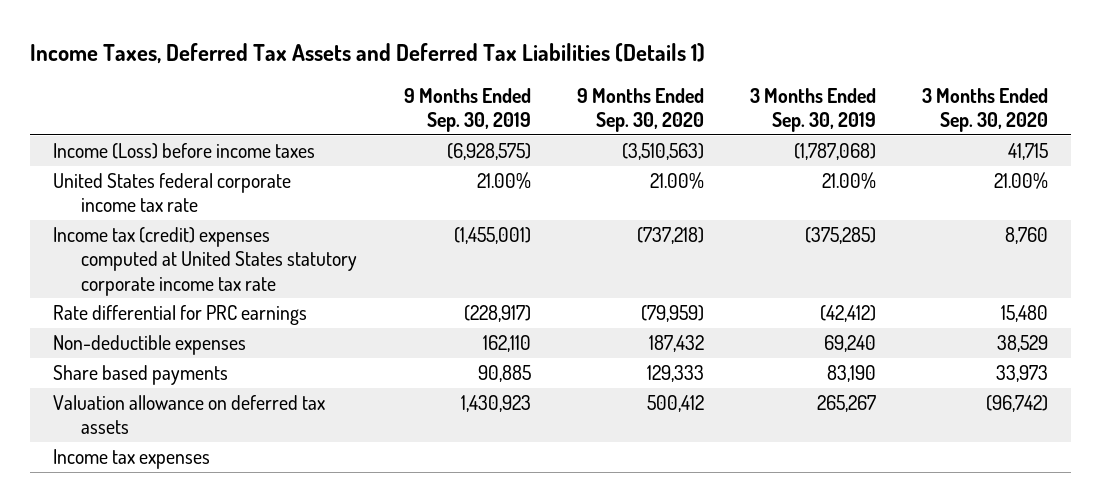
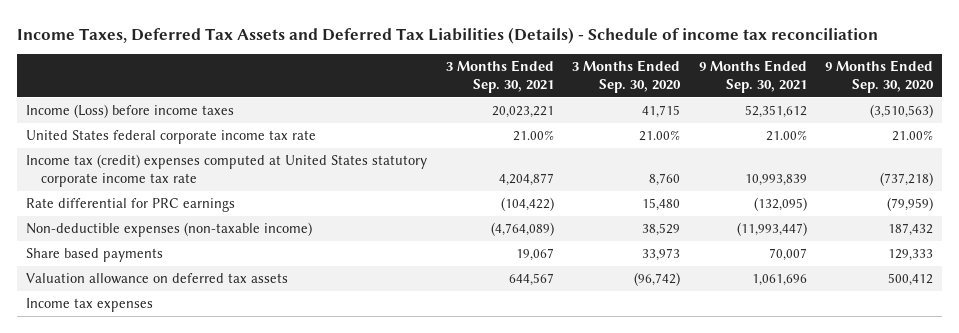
[30,42,706,64] Income Taxes, Deferred Tax Assets and Deferred Tax Liabilities (Details 1) -> [16,26,878,44] Income Taxes, Deferred Tax Assets and Deferred Tax Liabilities (Details) - Schedule of income tax reconciliation
[403,87,531,132] 9 Months Ended Sep. 30, 2019 -> none
[749,87,876,132] 3 Months Ended Sep. 30, 2019 -> none
none -> [445,60,554,94] 3 Months Ended Sep. 30, 2021
none -> [698,60,807,94] 9 Months Ended Sep. 30, 2021
[53,335,247,356] Non-deductible expenses -> [26,222,313,238] Non-deductible expenses (non-taxable income)

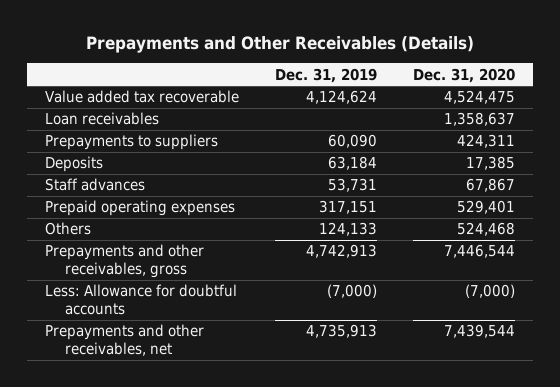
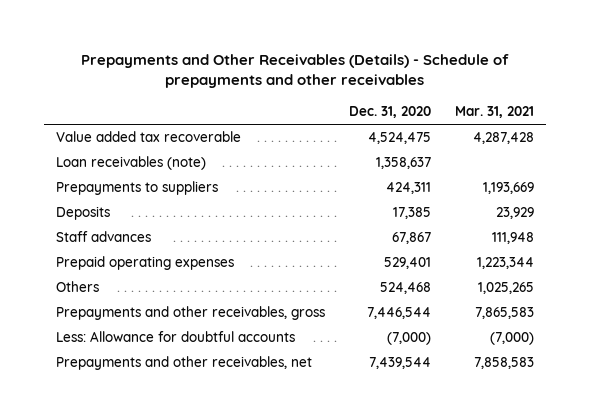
[85,36,474,54] Prepayments and Other Receivables (Details) -> [81,53,510,89] Prepayments and Other Receivables (Details) - Schedule of prepayments and other receivables
[274,67,377,83] Dec. 31, 2019 -> none
none -> [455,106,535,119] Mar. 31, 2021
[44,112,159,126] Loan receivables -> [56,156,207,171] Loan receivables (note)

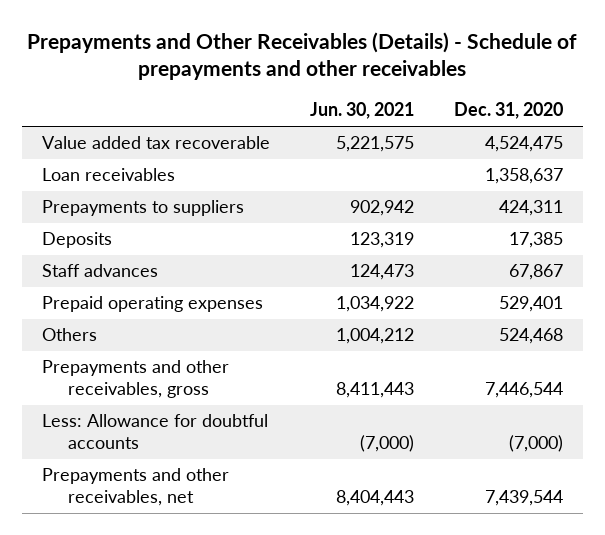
[455,106,535,119] Mar. 31, 2021 -> none
none -> [309,102,414,120] Jun. 30, 2021
[56,156,207,171] Loan receivables (note) -> [41,168,175,182] Loan receivables

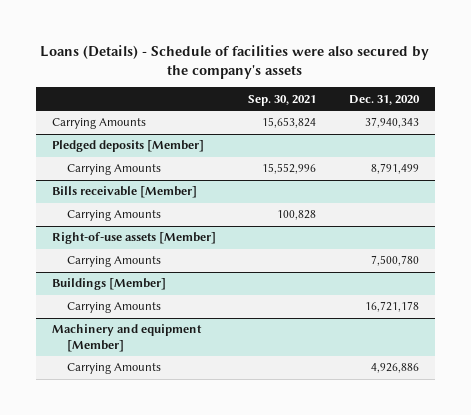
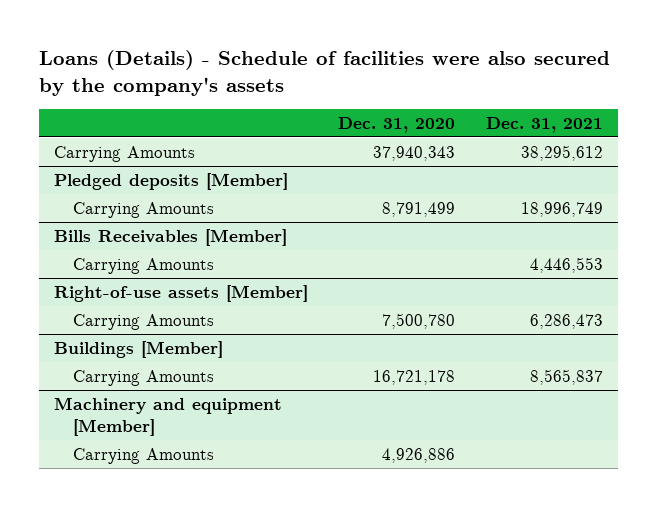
[248,94,317,106] Sep. 30, 2021 -> none
none -> [486,116,604,133] Dec. 31, 2021
[52,186,198,199] Bills receivable [Member] -> [53,228,287,246] Bills Receivables [Member]

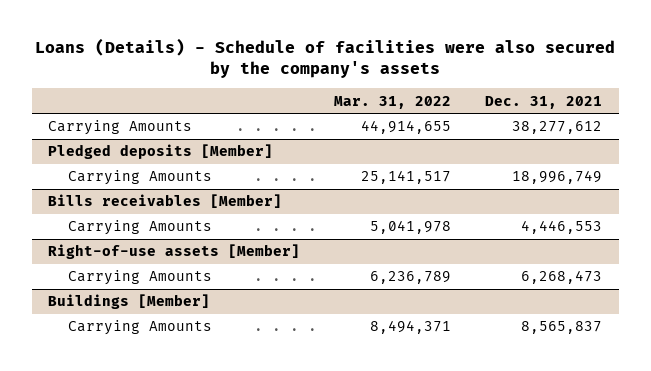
[338,116,456,133] Dec. 31, 2020 -> none
none -> [334,95,452,109] Mar. 31, 2022
[521,144,604,161] 38,295,612 -> [512,121,603,135] 38,277,612
[53,228,287,246] Bills Receivables [Member] -> [48,194,283,209] Bills receivables [Member]
[530,313,604,329] 6,286,473 -> [521,270,603,285] 6,268,473
[53,396,282,436] Machinery and equipment [Member] -> none
[73,447,215,464] Carrying Amounts -> none

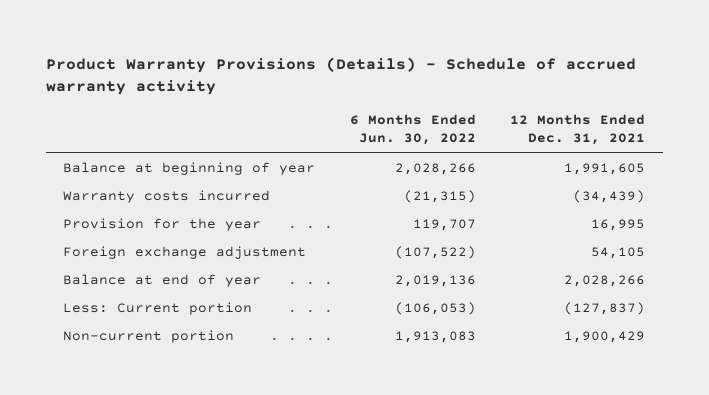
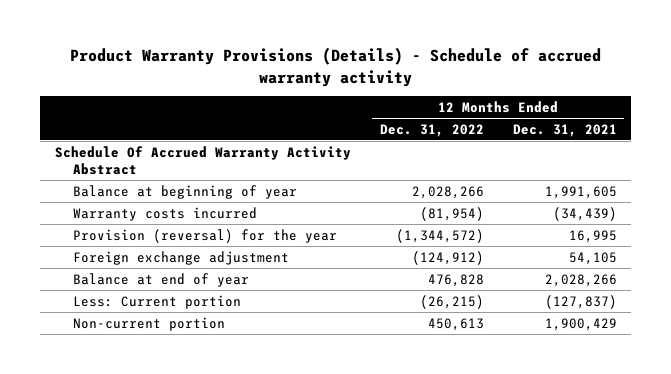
[349,114,476,146] 6 Months Ended Jun. 30, 2022 -> none
none -> [379,123,484,137] Dec. 31, 2022
none -> [54,145,351,176] Schedule Of Accrued Warranty Activity Abstract
[63,217,262,231] Provision for the year -> [72,228,337,243] Provision (reversal) for the year

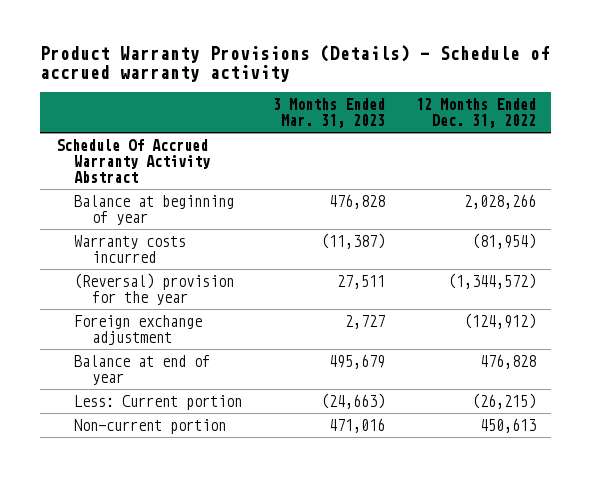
[512,123,617,137] Dec. 31, 2021 -> none
none -> [272,97,385,128] 3 Months Ended Mar. 31, 2023
[72,228,337,243] Provision (reversal) for the year -> [73,273,234,305] (Reversal) provision for the year

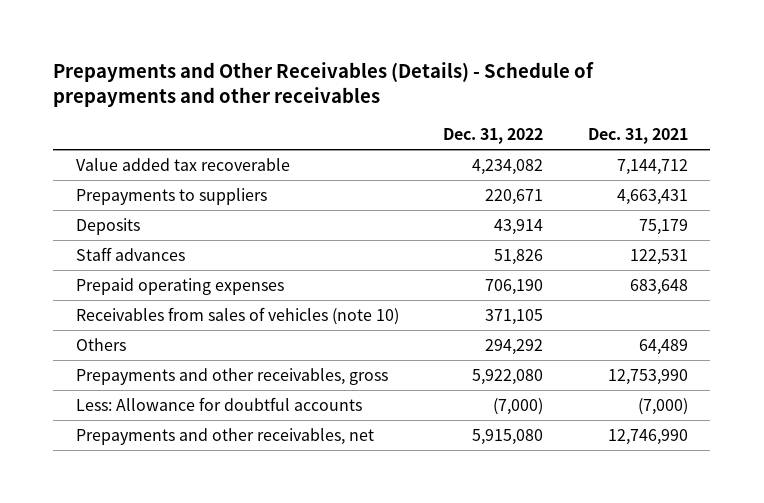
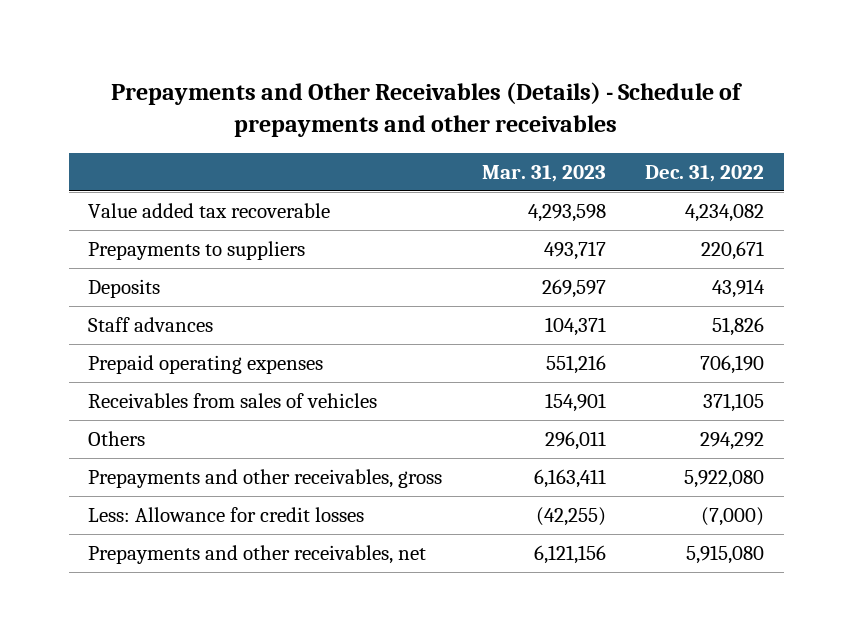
[588,128,689,145] Dec. 31, 2021 -> none
none -> [481,164,606,182] Mar. 31, 2023
[75,306,399,325] Receivables from sales of vehicles (note 10) -> [88,392,378,408] Receivables from sales of vehicles
[75,396,362,411] Less: Allowance for doubtful accounts -> [88,506,365,522] Less: Allowance for credit losses

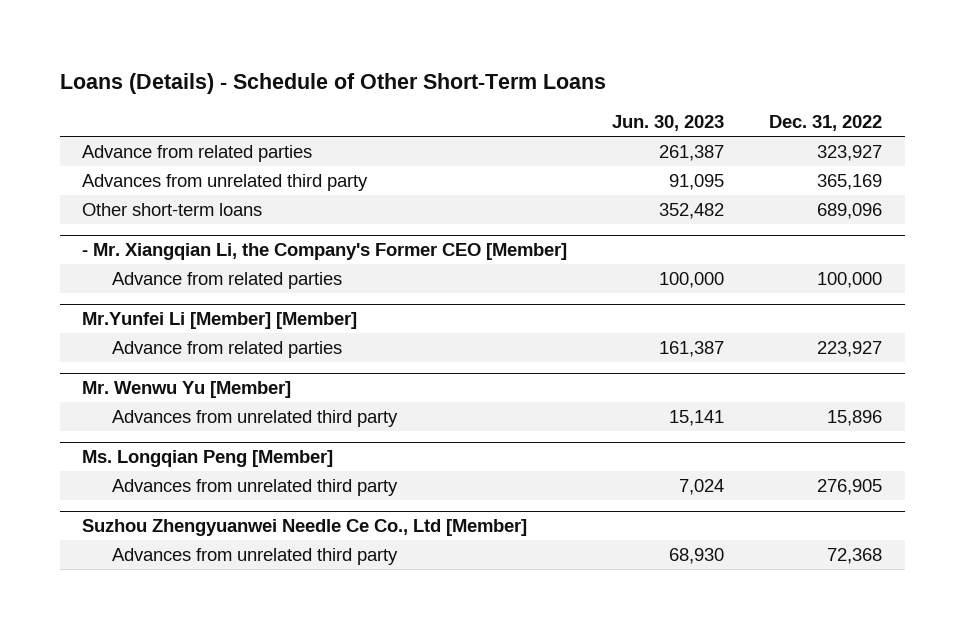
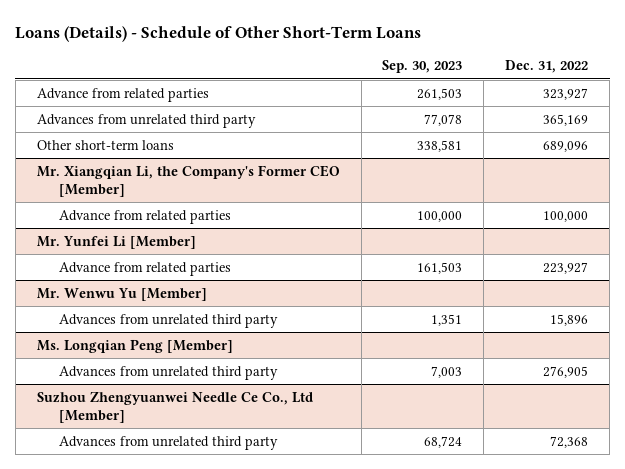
[612,115,725,132] Jun. 30, 2023 -> none
none -> [382,60,463,74] Sep. 30, 2023
[82,243,568,261] - Mr. Xiangqian Li, the Company's Former CEO [Member] -> [36,164,340,197] Mr. Xiangqian Li, the Company's Former CEO [Member]
[82,312,358,330] Mr.Yunfei Li [Member] [Member] -> [36,235,196,249] Mr. Yunfei Li [Member]

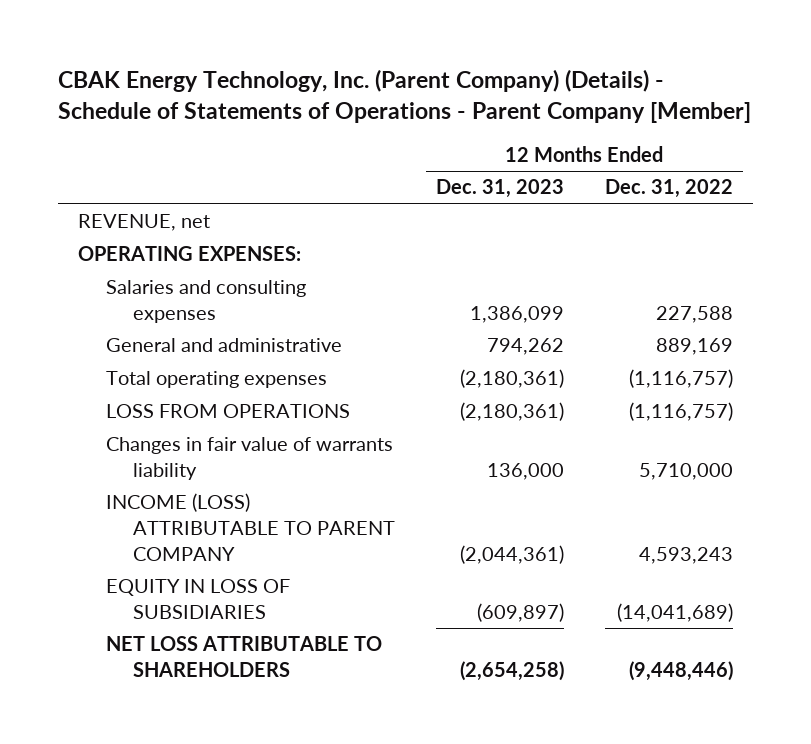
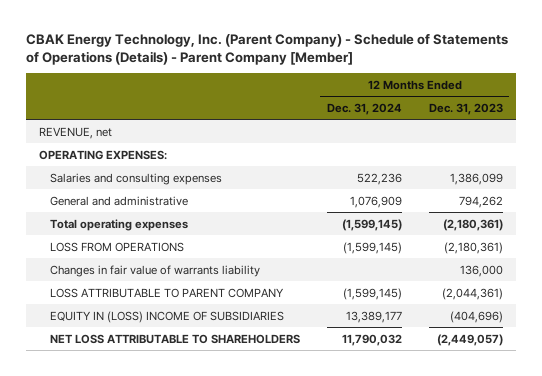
[57,69,751,123] CBAK Energy Technology, Inc. (Parent Company) (Details) - Schedule of Statements of Operations - Parent Company [Member] -> [25,33,508,65] CBAK Energy Technology, Inc. (Parent Company) - Schedule of Statements of Operations (Details) - Parent Company [Member]
[604,179,733,199] Dec. 31, 2022 -> none
none -> [326,102,402,115] Dec. 31, 2024
[105,493,396,561] INCOME (LOSS) ATTRIBUTABLE TO PARENT COMPANY -> [49,287,284,298] LOSS ATTRIBUTABLE TO PARENT COMPANY
[105,579,290,619] EQUITY IN LOSS OF SUBSIDIARIES -> [49,310,284,323] EQUITY IN (LOSS) INCOME OF SUBSIDIARIES
[477,602,565,622] (609,897) -> [449,310,503,323] (404,696)
[460,660,565,681] (2,654,258) -> [436,333,503,346] (2,449,057)

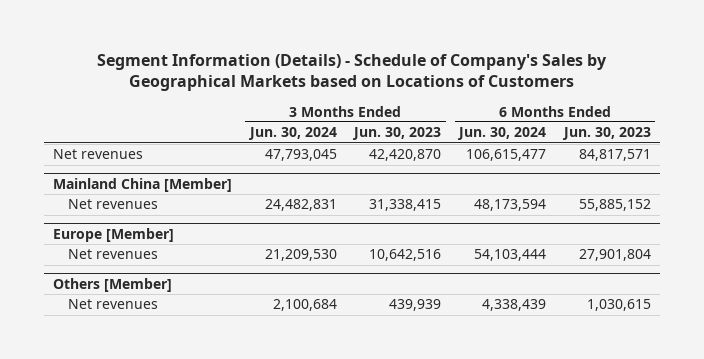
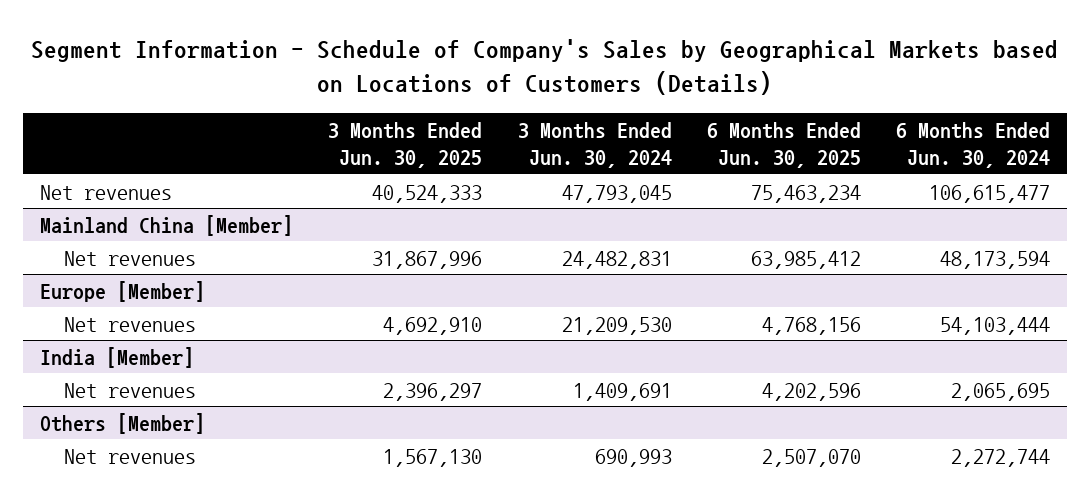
[96,53,607,92] Segment Information (Details) - Schedule of Company's Sales by Geographical Markets based on Locations of Customers -> [31,38,1059,95] Segment Information - Schedule of Company's Sales by Geographical Markets based on Locations of Customers (Details)
[352,127,442,141] Jun. 30, 2023 -> none
[561,127,651,141] Jun. 30, 2023 -> none
none -> [328,121,483,168] 3 Months Ended Jun. 30, 2025
none -> [706,121,861,168] 6 Months Ended Jun. 30, 2025
none -> [40,346,195,368] India [Member]
none -> [64,382,197,398] Net revenues
[272,299,337,312] 2,100,684 -> [594,448,672,467] 690,993
[481,299,546,312] 4,338,439 -> [950,448,1050,467] 2,272,744

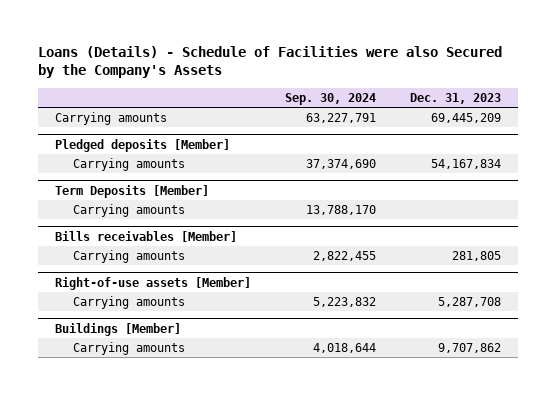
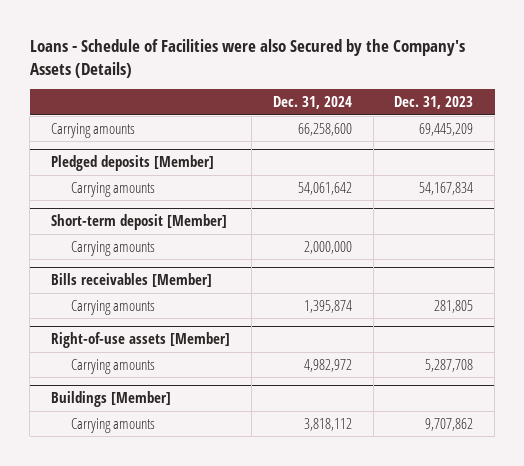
[37,45,502,79] Loans (Details) - Schedule of Facilities were also Secured by the Company's Assets -> [29,39,465,78] Loans - Schedule of Facilities were also Secured by the Company's Assets (Details)
[285,92,377,105] Sep. 30, 2024 -> none
none -> [272,96,352,110] Dec. 31, 2024
[54,184,209,198] Term Deposits [Member] -> [51,214,228,231] Short-term deposit [Member]

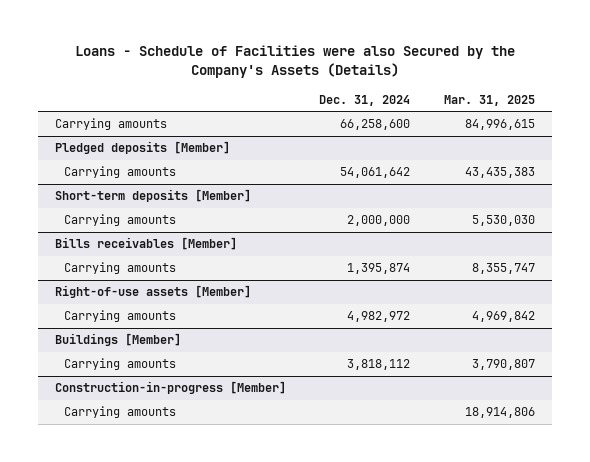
[394,96,474,110] Dec. 31, 2023 -> none
none -> [444,94,536,106] Mar. 31, 2025
[51,214,228,231] Short-term deposit [Member] -> [54,189,251,203] Short-term deposits [Member]
none -> [54,381,286,395] Construction-in-progress [Member]
none -> [64,406,177,419] Carrying amounts

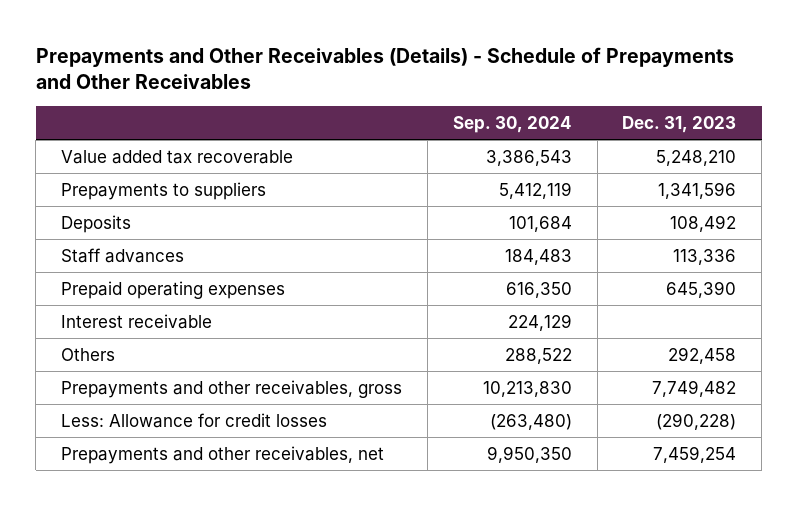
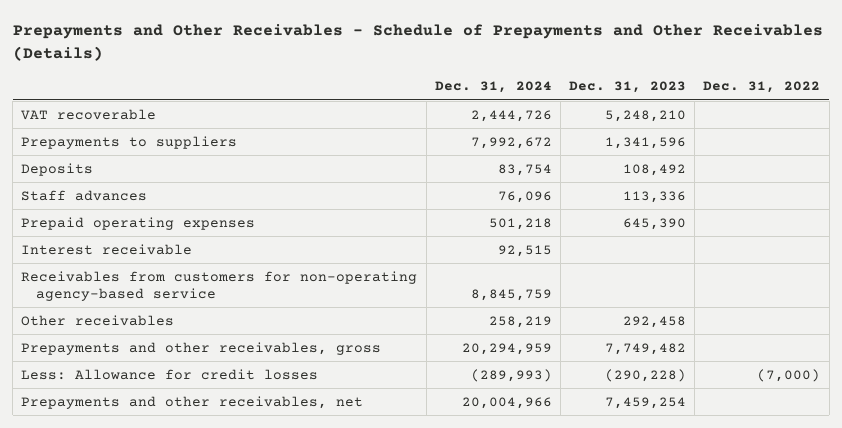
[35,46,734,90] Prepayments and Other Receivables (Details) - Schedule of Prepayments and Other Receivables -> [12,24,823,61] Prepayments and Other Receivables - Schedule of Prepayments and Other Receivables (Details)
[452,116,572,134] Sep. 30, 2024 -> none
none -> [434,81,552,94] Dec. 31, 2024
none -> [703,81,821,94] Dec. 31, 2022
[61,149,294,164] Value added tax recoverable -> [21,108,157,120] VAT recoverable
none -> [21,270,418,301] Receivables from customers for non-operating agency-based service
[61,347,116,361] Others -> [21,314,175,326] Other receivables

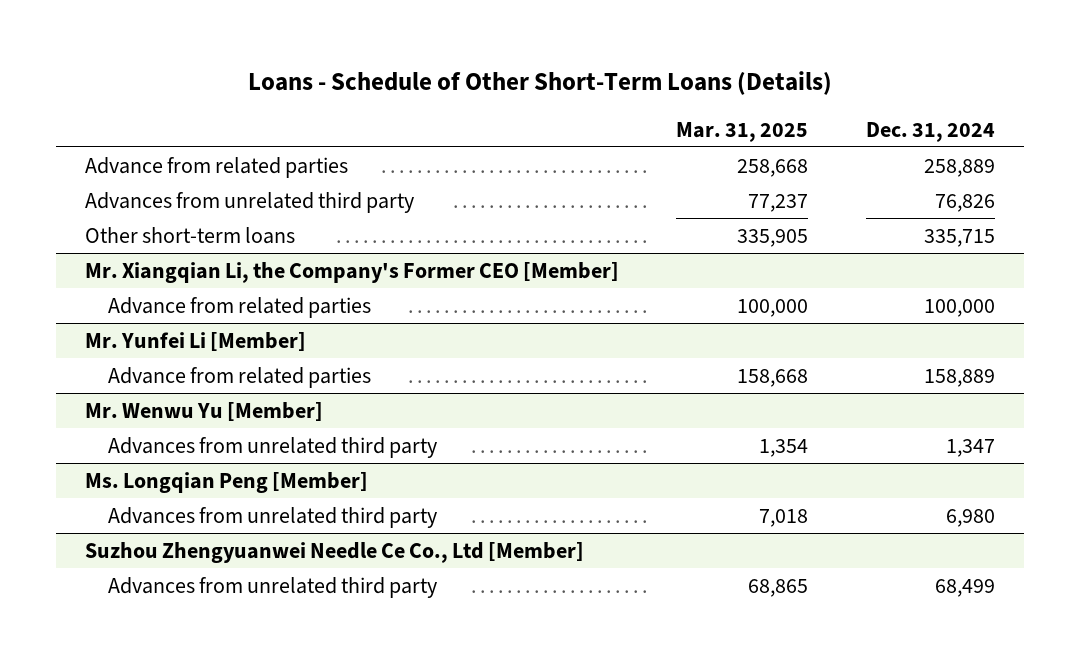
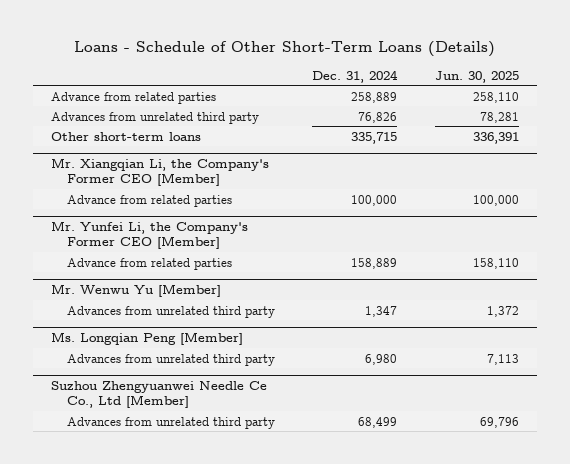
[676,121,809,142] Mar. 31, 2025 -> none
none -> [434,70,519,83] Jun. 30, 2025
[84,331,306,351] Mr. Yunfei Li [Member] -> [51,221,249,249] Mr. Yunfei Li, the Company's Former CEO [Member]

